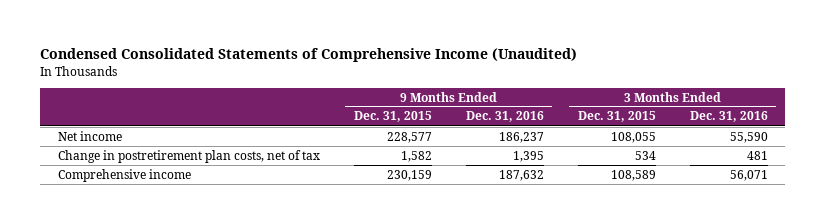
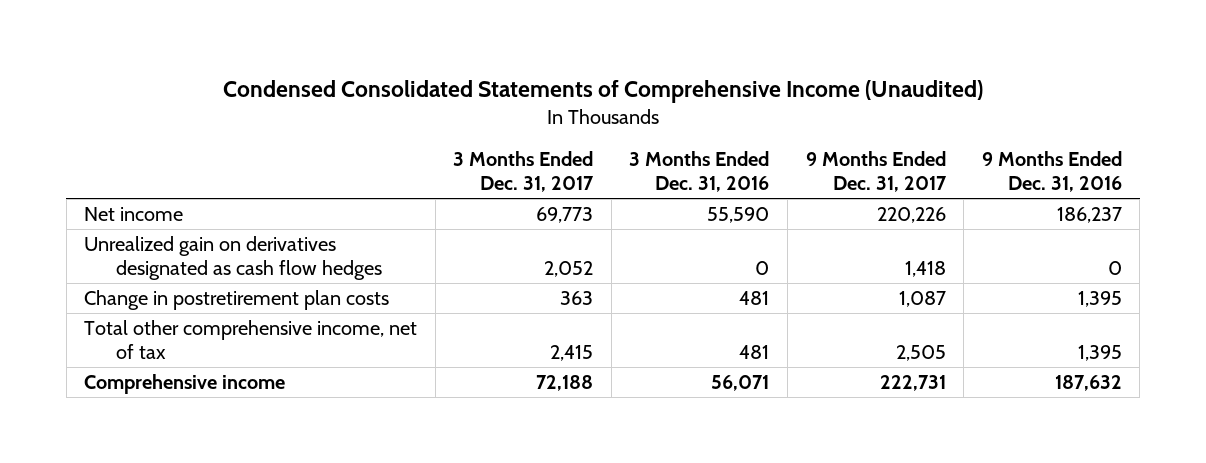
[353,111,432,123] Dec. 31, 2015 -> none
[577,111,656,123] Dec. 31, 2015 -> none
none -> [453,150,595,193] 3 Months Ended Dec. 31, 2017
none -> [805,150,947,193] 9 Months Ended Dec. 31, 2017
none -> [84,236,383,281] Unrealized gain on derivatives designated as cash flow hedges
[57,149,320,163] Change in postretirement plan costs, net of tax -> [84,290,390,311] Change in postretirement plan costs
none -> [84,320,418,360] Total other comprehensive income, net of tax

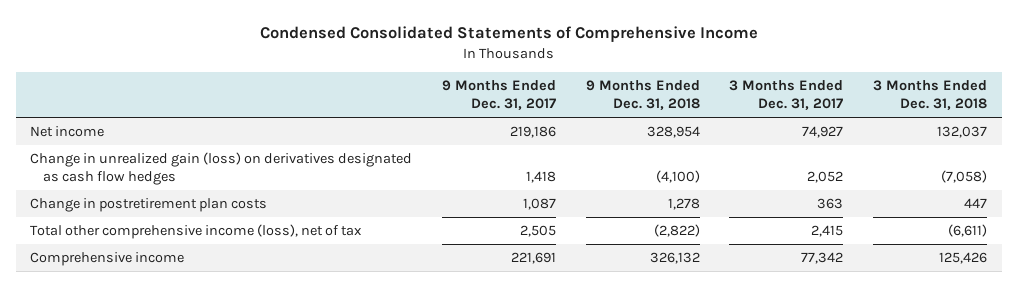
[222,80,983,104] Condensed Consolidated Statements of Comprehensive Income (Unaudited) -> [259,26,758,43] Condensed Consolidated Statements of Comprehensive Income
[629,150,770,193] 3 Months Ended Dec. 31, 2016 -> none
[981,150,1122,193] 9 Months Ended Dec. 31, 2016 -> none
none -> [585,80,700,111] 9 Months Ended Dec. 31, 2018
none -> [872,80,987,111] 3 Months Ended Dec. 31, 2018
[536,207,594,224] 69,773 -> [802,126,844,139] 74,927
[876,207,946,224] 220,226 -> [510,126,557,139] 219,186
[84,236,383,281] Unrealized gain on derivatives designated as cash flow hedges -> [30,152,413,185] Change in unrealized gain (loss) on derivatives designated as cash flow hedges
[84,320,418,360] Total other comprehensive income, net of tax -> [30,224,363,240] Total other comprehensive income (loss), net of tax
[536,375,594,392] 72,188 -> [801,252,844,265] 77,342
[879,375,946,392] 222,731 -> [511,252,557,265] 221,691

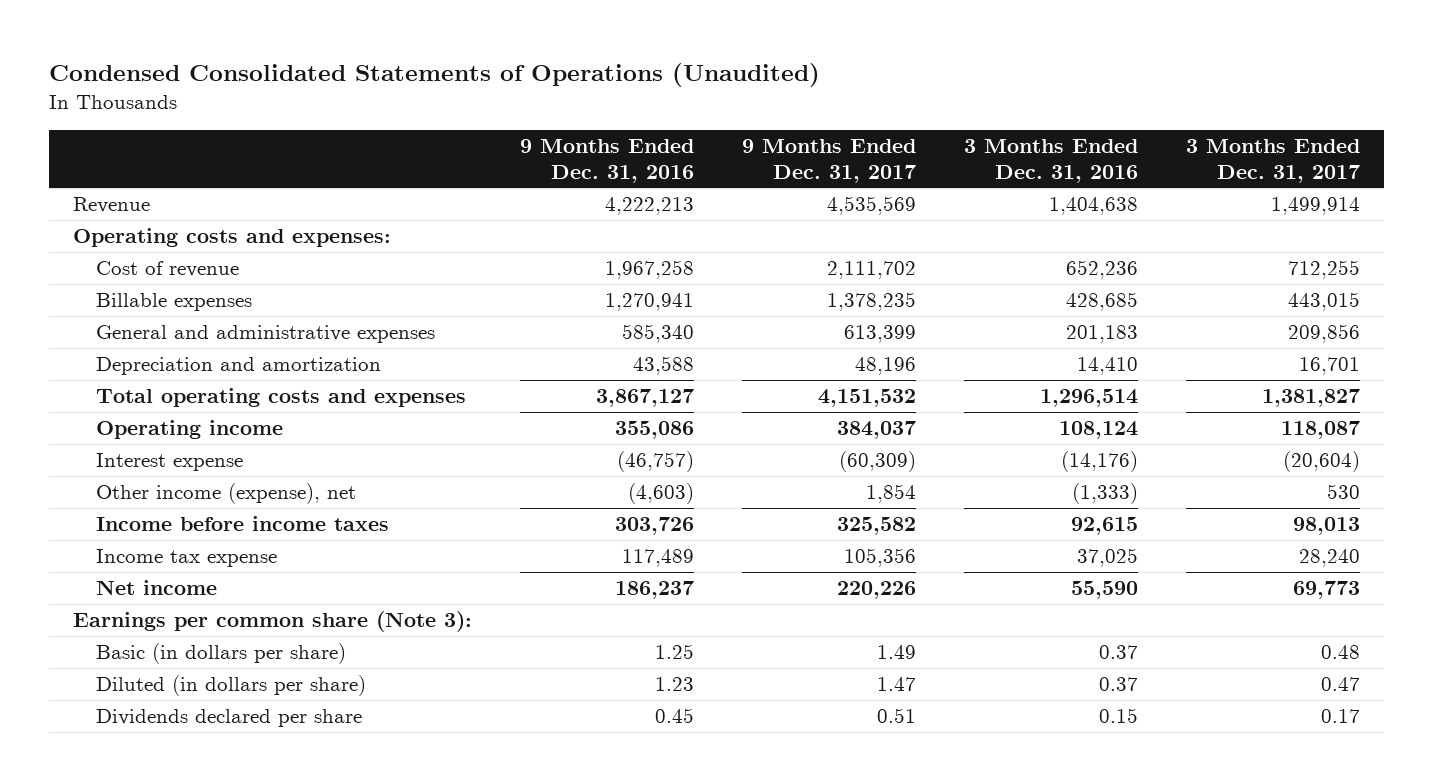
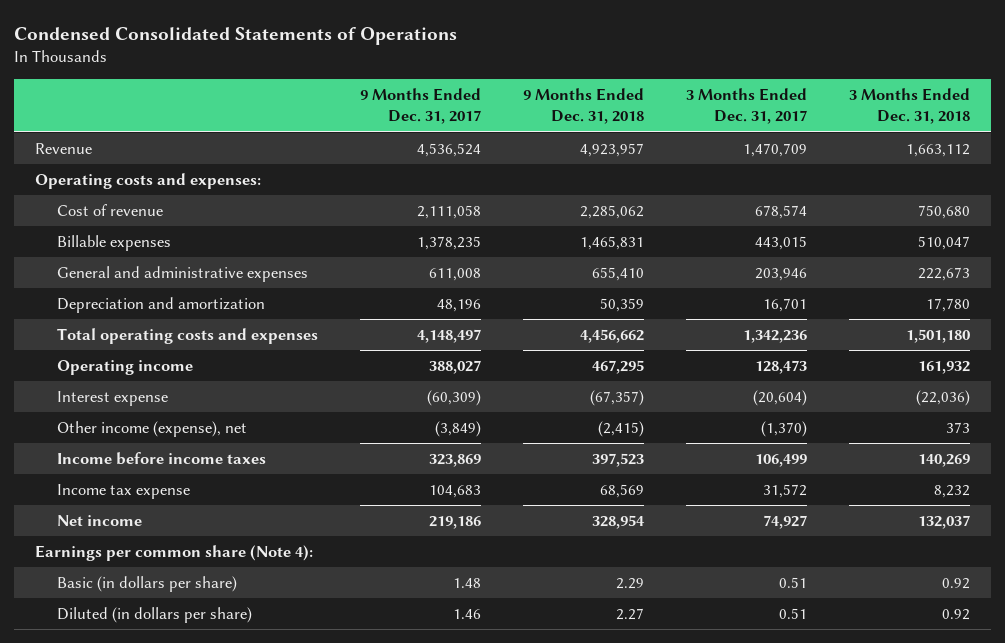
[49,63,821,88] Condensed Consolidated Statements of Operations (Unaudited) -> [14,26,458,45] Condensed Consolidated Statements of Operations
[520,138,695,183] 9 Months Ended Dec. 31, 2016 -> none
[963,138,1138,183] 3 Months Ended Dec. 31, 2016 -> none
none -> [523,88,645,125] 9 Months Ended Dec. 31, 2018
none -> [849,88,971,125] 3 Months Ended Dec. 31, 2018
[827,195,917,215] 4,535,569 -> [417,143,482,158] 4,536,524
[1270,196,1360,215] 1,499,914 -> [743,143,808,158] 1,470,709
[827,260,917,279] 2,111,702 -> [417,205,482,220] 2,111,058
[1287,259,1360,279] 712,255 -> [755,205,808,220] 678,574
[844,324,917,343] 613,399 -> [429,268,482,282] 611,008
[1287,323,1360,343] 209,856 -> [755,268,808,282] 203,946
[818,388,917,407] 4,151,532 -> [417,329,482,344] 4,148,497
[1261,388,1360,407] 1,381,827 -> [743,330,808,344] 1,342,236
[837,420,917,439] 384,037 -> [429,360,482,375] 388,027
[1280,420,1360,439] 118,087 -> [755,360,808,375] 128,473
[95,708,362,727] Dividends declared per share -> none
[866,483,917,503] 1,854 -> [435,421,482,438] (3,849)
[1326,483,1360,499] 530 -> [761,421,808,438] (1,370)
[837,516,917,535] 325,582 -> [429,454,482,468] 323,869
[1292,516,1360,535] 98,013 -> [755,454,808,468] 106,499
[844,547,917,567] 105,356 -> [429,485,482,499] 104,683
[1298,548,1360,567] 28,240 -> [763,484,808,499] 31,572
[837,580,917,599] 220,226 -> [429,516,482,530] 219,186
[1292,580,1360,599] 69,773 -> [763,515,808,530] 74,927
[73,610,473,632] Earnings per common share (Note 3): -> [35,545,314,562] Earnings per common share (Note 4):
[877,644,917,659] 1.49 -> [453,578,482,589] 1.48
[1320,644,1360,659] 0.48 -> [779,577,808,589] 0.51
[877,676,917,691] 1.47 -> [453,609,482,620] 1.46
[1320,676,1360,691] 0.47 -> [779,608,808,620] 0.51

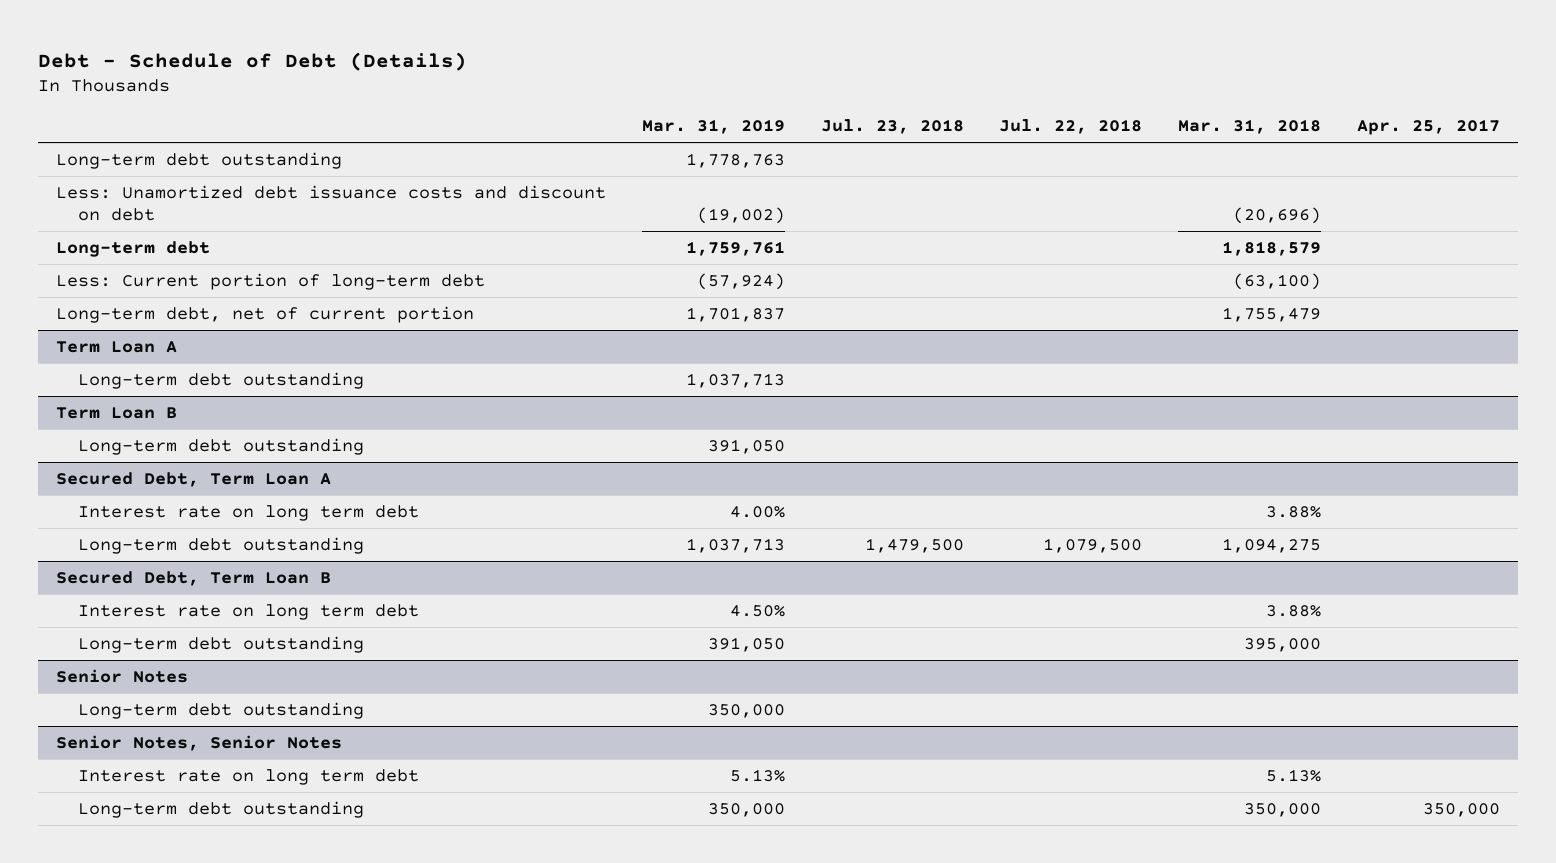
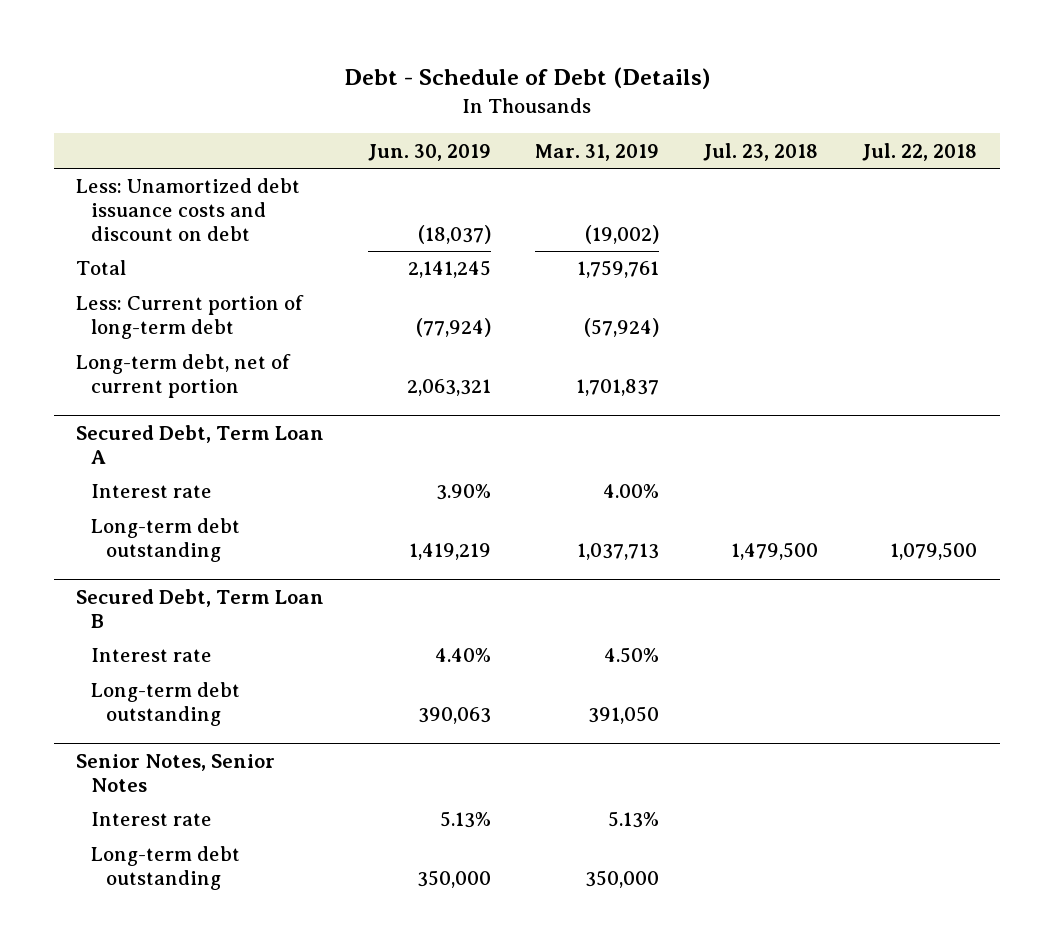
[1178,119,1322,135] Mar. 31, 2018 -> none
[1356,119,1500,136] Apr. 25, 2017 -> none
none -> [367,143,491,161] Jun. 30, 2019
[56,151,343,169] Long-term debt outstanding -> none
[56,240,211,257] Long-term debt -> [75,260,126,276] Total
[56,340,178,353] Term Loan A -> none
[77,371,364,389] Long-term debt outstanding -> none
[56,406,178,419] Term Loan B -> none
[77,437,364,455] Long-term debt outstanding -> none
[77,504,419,521] Interest rate on long term debt -> [90,484,212,499] Interest rate
[77,603,419,620] Interest rate on long term debt -> [90,648,212,663] Interest rate
[56,668,189,683] Senior Notes -> none
[77,701,364,719] Long-term debt outstanding -> none
[77,768,419,785] Interest rate on long term debt -> [90,812,212,827] Interest rate

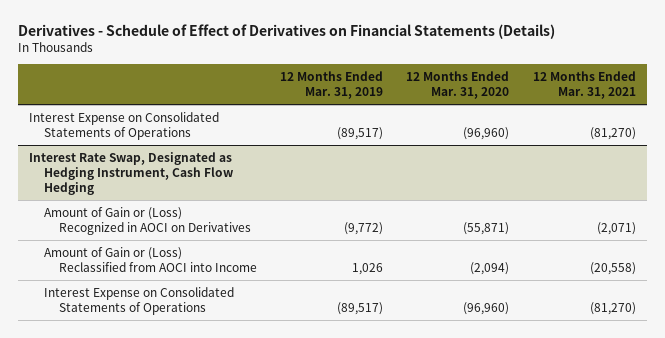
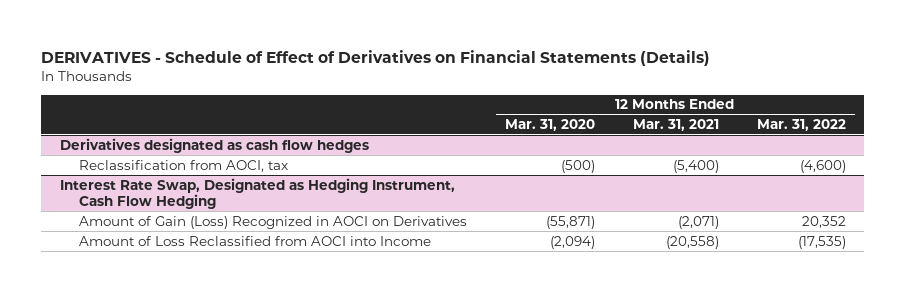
[17,24,555,40] Derivatives - Schedule of Effect of Derivatives on Financial Statements (Details) -> [41,49,711,66] DERIVATIVES - Schedule of Effect of Derivatives on Financial Statements (Details)
[280,71,384,100] 12 Months Ended Mar. 31, 2019 -> none
none -> [756,118,846,131] Mar. 31, 2022
[29,111,220,140] Interest Expense on Consolidated Statements of Operations -> none
none -> [60,137,370,153] Derivatives designated as cash flow hedges
none -> [79,159,289,172] Reclassification from AOCI, tax
[44,286,235,315] Interest Expense on Consolidated Statements of Operations -> none
[44,206,252,235] Amount of Gain or (Loss) Recognized in AOCI on Derivatives -> [79,215,468,229] Amount of Gain (Loss) Recognized in AOCI on Derivatives
[44,246,258,272] Amount of Gain or (Loss) Reclassified from AOCI into Income -> [79,235,432,246] Amount of Loss Reclassified from AOCI into Income

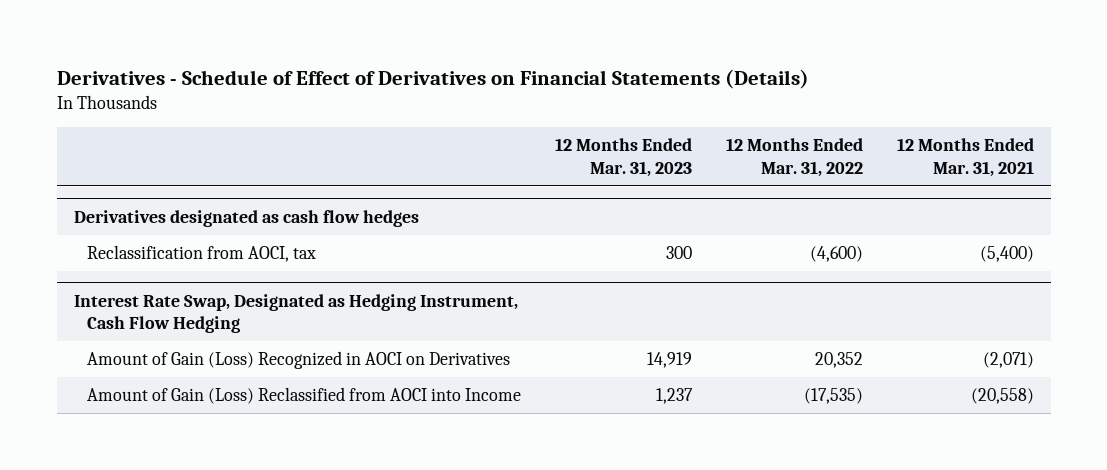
[41,49,711,66] DERIVATIVES - Schedule of Effect of Derivatives on Financial Statements (Details) -> [56,68,809,89] Derivatives - Schedule of Effect of Derivatives on Financial Statements (Details)
[505,118,596,131] Mar. 31, 2020 -> none
none -> [554,138,692,177] 12 Months Ended Mar. 31, 2023
[79,235,432,246] Amount of Loss Reclassified from AOCI into Income -> [86,387,521,405] Amount of Gain (Loss) Reclassified from AOCI into Income

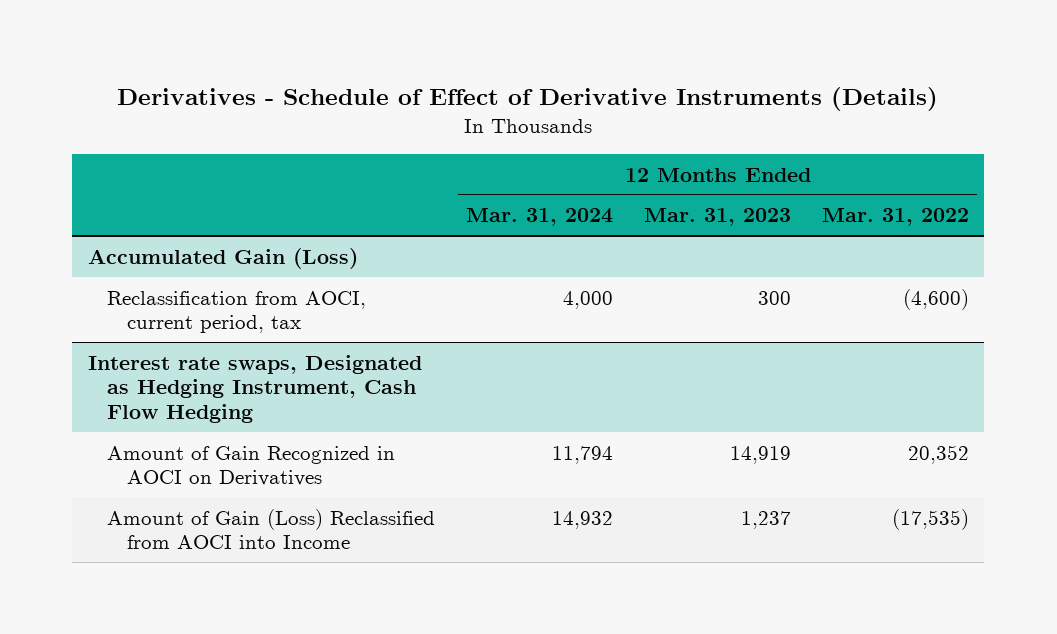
[56,68,809,89] Derivatives - Schedule of Effect of Derivatives on Financial Statements (Details) -> [117,86,939,111] Derivatives - Schedule of Effect of Derivative Instruments (Details)
[896,138,1034,177] 12 Months Ended Mar. 31, 2021 -> none
none -> [466,208,614,227] Mar. 31, 2024
[73,209,419,227] Derivatives designated as cash flow hedges -> [87,247,358,269] Accumulated Gain (Loss)
[86,245,316,263] Reclassification from AOCI, tax -> [107,290,367,334] Reclassification from AOCI, current period, tax
[73,293,518,334] Interest Rate Swap, Designated as Hedging Instrument, Cash Flow Hedging -> [87,354,422,423] Interest rate swaps, Designated as Hedging Instrument, Cash Flow Hedging
[86,351,510,370] Amount of Gain (Loss) Recognized in AOCI on Derivatives -> [107,445,396,487] Amount of Gain Recognized in AOCI on Derivatives

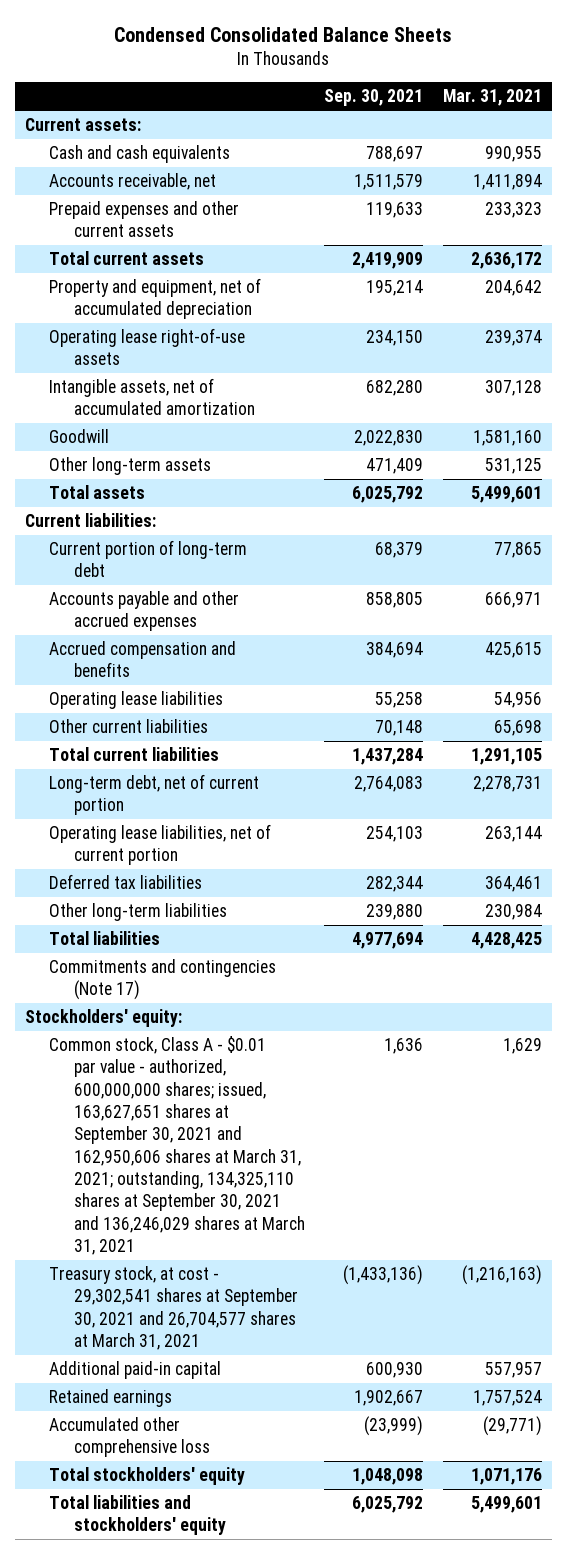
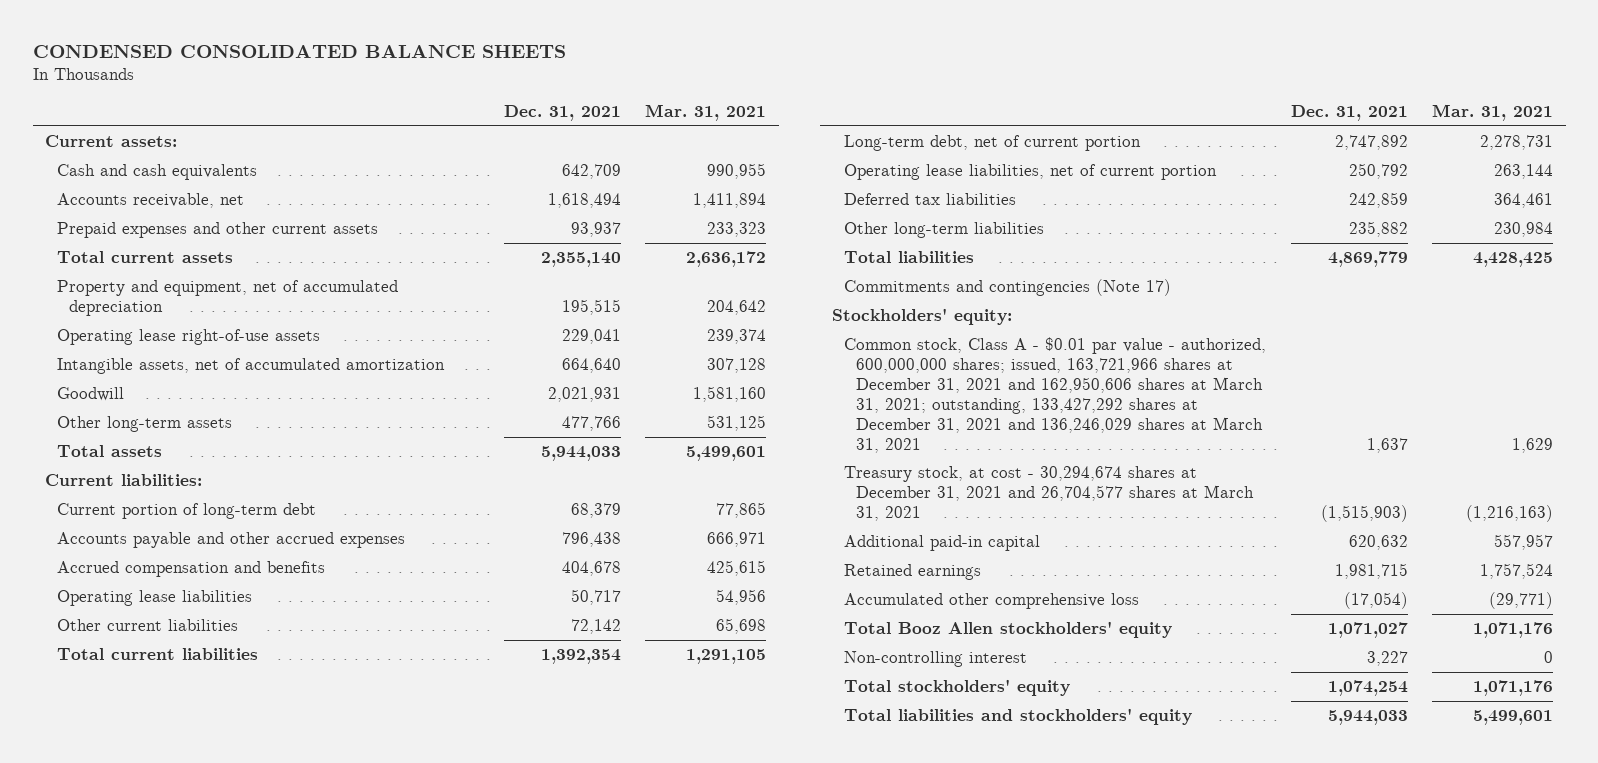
[114,26,453,42] Condensed Consolidated Balance Sheets -> [32,45,566,59] CONDENSED CONSOLIDATED BALANCE SHEETS
[324,89,424,107] Sep. 30, 2021 -> none
none -> [503,104,621,121] Dec. 31, 2021
[49,1036,305,1256] Common stock, Class A - $0.01 par value - authorized, 600,000,000 shares; issued, 163,627,651 shares at September 30, 2021 and 162,950,606 shares at March 31, 2021; outstanding, 134,325,110 shares at September 30, 2021 and 136,246,029 shares at March 31, 2021 -> [843,337,1266,453] Common stock, Class A - $0.01 par value - authorized, 600,000,000 shares; issued, 163,721,966 shares at December 31, 2021 and 162,950,606 shares at March 31, 2021; outstanding, 133,427,292 shares at December 31, 2021 and 136,246,029 shares at March 31, 2021
[49,1266,298,1351] Treasury stock, at cost - 29,302,541 shares at September 30, 2021 and 26,704,577 shares at March 31, 2021 -> [843,466,1254,521] Treasury stock, at cost - 30,294,674 shares at December 31, 2021 and 26,704,577 shares at March 31, 2021
none -> [843,621,1172,639] Total Booz Allen stockholders' equity
none -> [843,651,1027,668] Non-controlling interest

